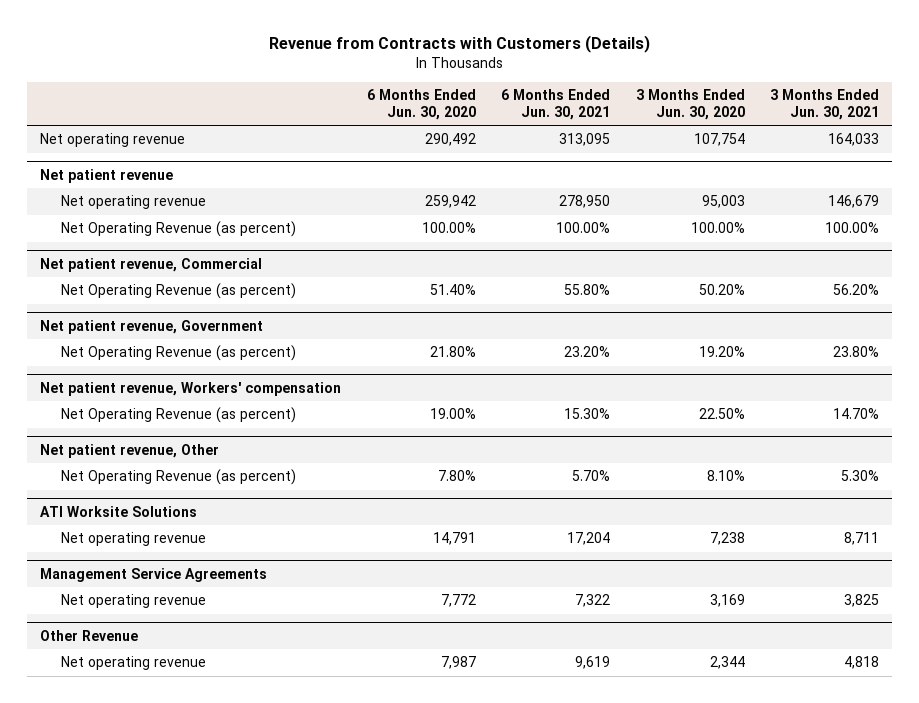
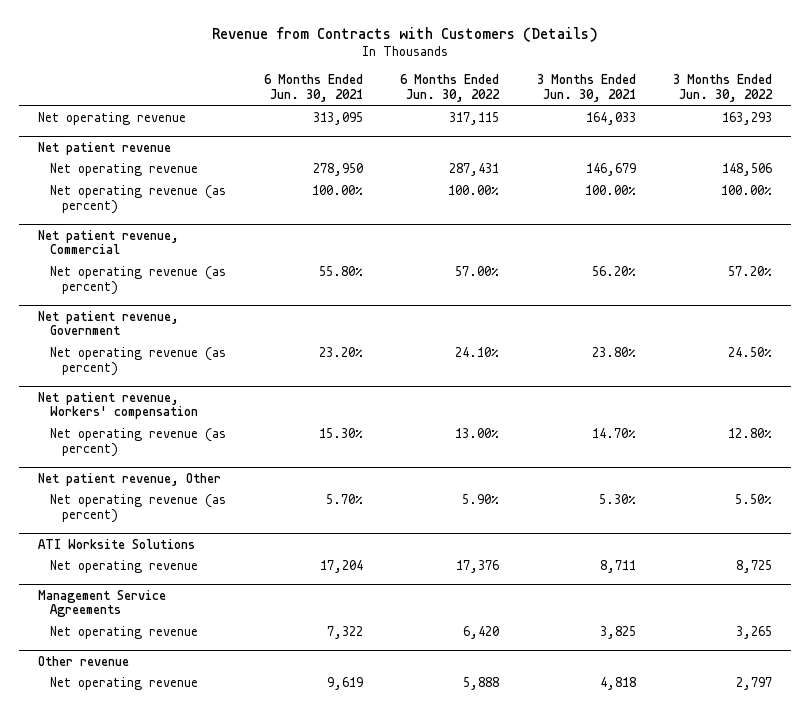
[366,89,476,121] 6 Months Ended Jun. 30, 2020 -> none
[635,89,745,121] 3 Months Ended Jun. 30, 2020 -> none
none -> [400,74,501,103] 6 Months Ended Jun. 30, 2022
none -> [673,74,774,103] 3 Months Ended Jun. 30, 2022
[61,221,297,238] Net Operating Revenue (as percent) -> [49,185,226,215] Net operating revenue (as percent)
[61,283,297,300] Net Operating Revenue (as percent) -> [49,266,226,296] Net operating revenue (as percent)
[61,345,297,362] Net Operating Revenue (as percent) -> [49,347,226,377] Net operating revenue (as percent)
[61,407,297,424] Net Operating Revenue (as percent) -> [49,428,226,458] Net operating revenue (as percent)
[61,469,297,486] Net Operating Revenue (as percent) -> [49,494,226,524] Net operating revenue (as percent)
[39,629,138,641] Other Revenue -> [37,655,129,666] Other revenue

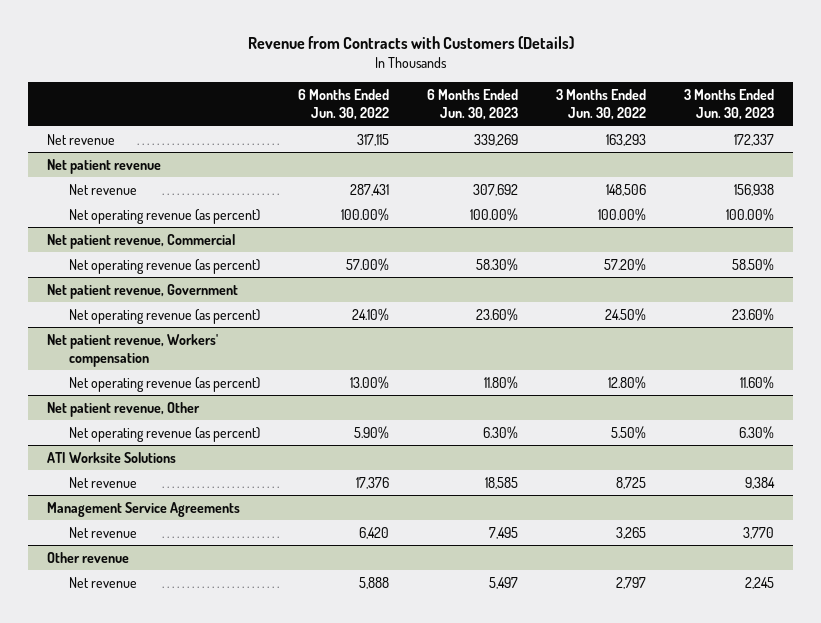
[263,74,363,103] 6 Months Ended Jun. 30, 2021 -> none
[536,74,636,103] 3 Months Ended Jun. 30, 2021 -> none
none -> [427,89,519,121] 6 Months Ended Jun. 30, 2023
none -> [684,89,775,121] 3 Months Ended Jun. 30, 2023
[37,112,186,126] Net operating revenue -> [46,133,115,145] Net revenue
[49,163,198,177] Net operating revenue -> [68,183,137,195] Net revenue
[49,560,198,574] Net operating revenue -> [68,476,137,488] Net revenue
[49,626,198,640] Net operating revenue -> [68,526,137,538] Net revenue
[49,677,198,691] Net operating revenue -> [68,576,137,588] Net revenue

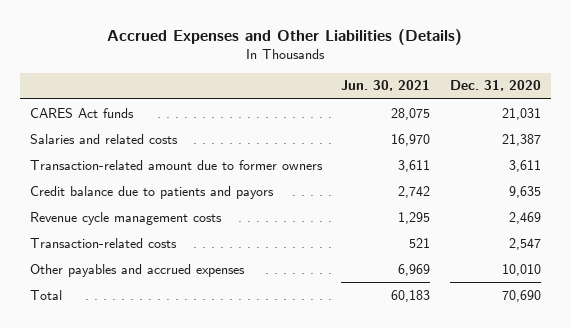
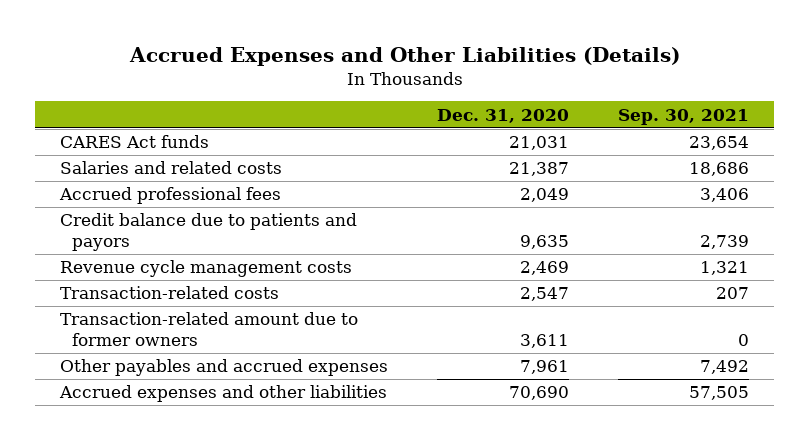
[341,80,431,92] Jun. 30, 2021 -> none
none -> [618,108,750,125] Sep. 30, 2021
none -> [59,187,282,205] Accrued professional fees
[30,159,324,170] Transaction-related amount due to former owners -> [60,312,359,347] Transaction-related amount due to former owners
[501,263,541,276] 10,010 -> [520,360,570,375] 7,961
[30,289,63,300] Total -> [59,385,388,403] Accrued expenses and other liabilities

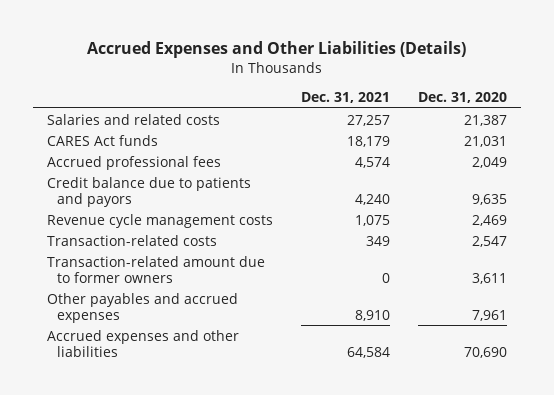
[618,108,750,125] Sep. 30, 2021 -> none
none -> [300,91,390,103] Dec. 31, 2021
[60,135,210,149] CARES Act funds -> [46,134,158,146] CARES Act funds

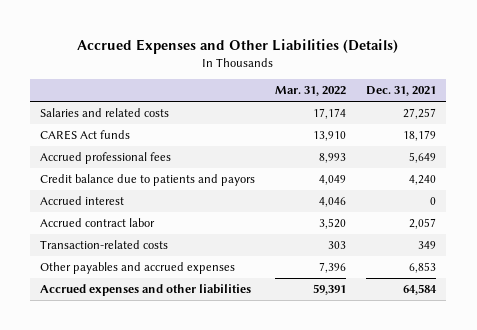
[418,91,508,103] Dec. 31, 2020 -> none
none -> [275,86,347,97] Mar. 31, 2022
[354,156,390,168] 4,574 -> [409,152,437,164] 5,649
[46,213,273,228] Revenue cycle management costs -> none
none -> [40,196,125,206] Accrued interest
none -> [40,218,156,228] Accrued contract labor
[46,255,265,283] Transaction-related amount due to former owners -> none
[354,309,390,321] 8,910 -> [409,262,437,274] 6,853

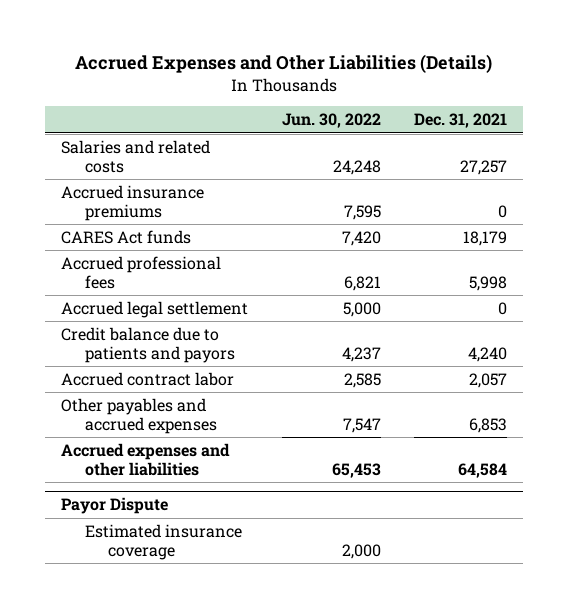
[275,86,347,97] Mar. 31, 2022 -> none
none -> [281,113,381,129] Jun. 30, 2022
none -> [61,184,205,221] Accrued insurance premiums
[409,152,437,164] 5,649 -> [468,275,507,291] 5,998
none -> [61,300,249,318] Accrued legal settlement
[40,196,125,206] Accrued interest -> none
[40,240,169,250] Transaction-related costs -> none
none -> [61,497,169,515] Payor Dispute
none -> [84,523,242,560] Estimated insurance coverage

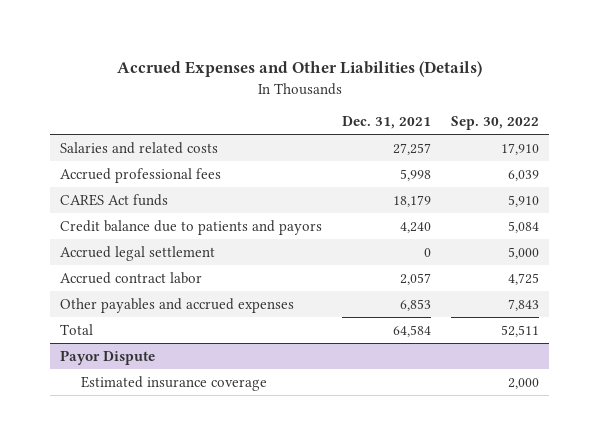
[281,113,381,129] Jun. 30, 2022 -> none
none -> [451,116,540,131] Sep. 30, 2022
[61,184,205,221] Accrued insurance premiums -> none
[61,229,192,244] CARES Act funds -> [60,193,169,206] CARES Act funds
[61,300,249,318] Accrued legal settlement -> [60,245,216,261] Accrued legal settlement
[61,442,231,476] Accrued expenses and other liabilities -> [60,323,94,335] Total

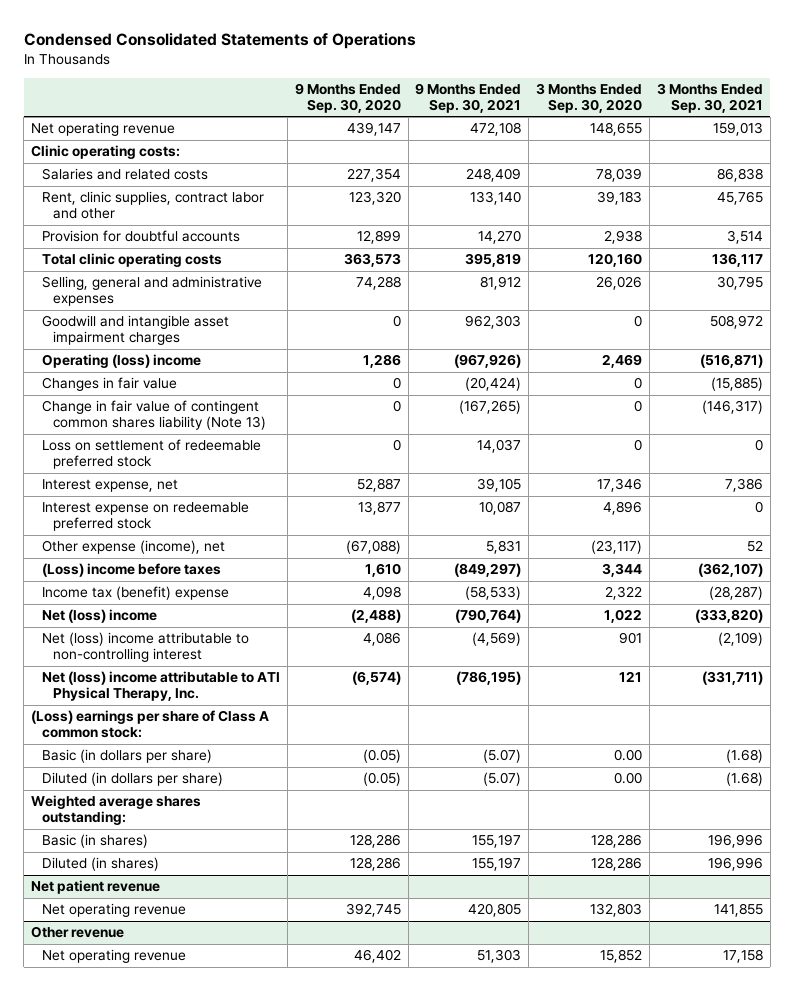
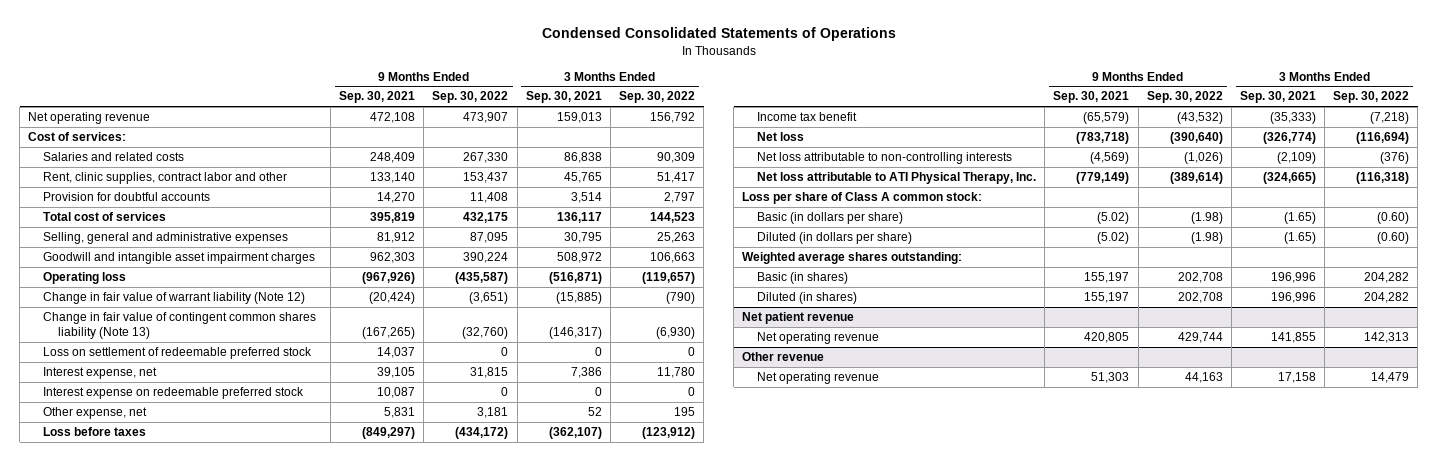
[294,83,401,114] 9 Months Ended Sep. 30, 2020 -> none
[536,83,643,114] 3 Months Ended Sep. 30, 2020 -> none
none -> [432,91,509,104] Sep. 30, 2022
none -> [618,91,695,104] Sep. 30, 2022
[31,145,181,160] Clinic operating costs: -> [28,132,127,142] Cost of services:
[42,253,223,268] Total clinic operating costs -> [42,212,166,222] Total cost of services
[42,354,202,369] Operating (loss) income -> [42,272,126,285] Operating loss
[42,377,178,392] Changes in fair value -> [42,292,305,305] Change in fair value of warrant liability (Note 12)
[42,540,226,555] Other expense (income), net -> [42,407,147,420] Other expense, net
[42,563,222,578] (Loss) income before taxes -> [42,427,146,437] Loss before taxes
[42,586,230,601] Income tax (benefit) expense -> [757,112,858,122] Income tax benefit
[465,586,522,601] (58,533) -> [1083,112,1130,125] (65,579)
[708,586,763,601] (28,287) -> [1269,112,1316,125] (35,333)
[42,609,158,624] Net (loss) income -> [757,132,805,142] Net loss
[455,609,522,624] (790,764) -> [1076,132,1130,145] (783,718)
[694,609,763,624] (333,820) -> [1262,132,1316,145] (326,774)
[42,632,250,663] Net (loss) income attributable to non-controlling interest -> [757,152,1013,165] Net loss attributable to non-controlling interests
[42,671,281,702] Net (loss) income attributable to ATI Physical Therapy, Inc. -> [757,172,1037,185] Net loss attributable to ATI Physical Therapy, Inc.
[456,671,522,686] (786,195) -> [1076,172,1130,185] (779,149)
[701,671,763,686] (331,711) -> [1262,172,1316,185] (324,665)
[31,710,270,739] (Loss) earnings per share of Class A common stock: -> [742,192,983,205] Loss per share of Class A common stock:
[483,749,522,764] (5.07) -> [1097,212,1130,225] (5.02)
[725,749,763,764] (1.68) -> [1283,212,1316,225] (1.65)
[483,772,522,787] (5.07) -> [1097,232,1130,245] (5.02)
[725,772,763,787] (1.68) -> [1283,232,1316,245] (1.65)

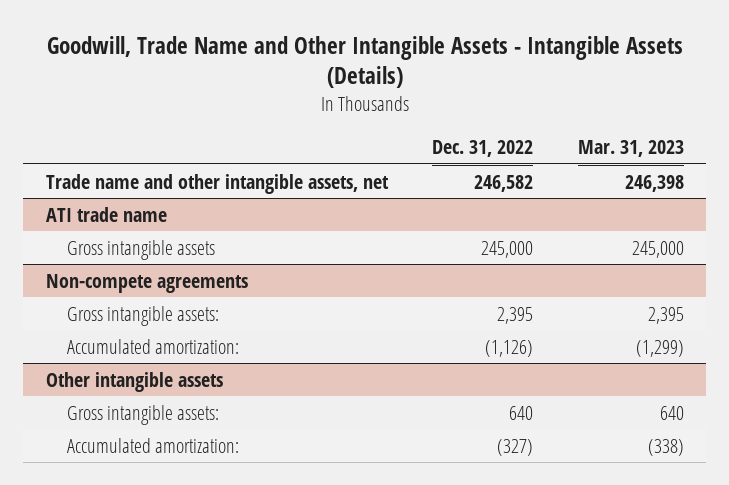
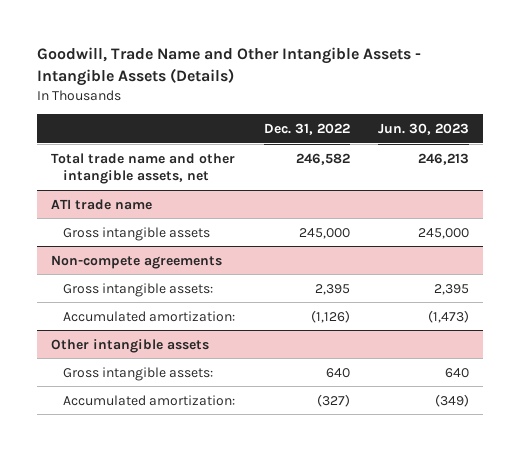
[577,140,684,158] Mar. 31, 2023 -> none
none -> [377,122,469,135] Jun. 30, 2023
[45,173,389,194] Trade name and other intangible assets, net -> [51,152,236,184] Total trade name and other intangible assets, net

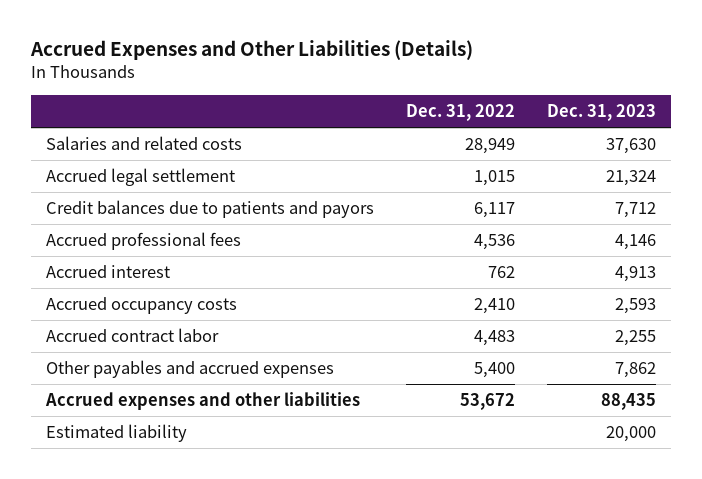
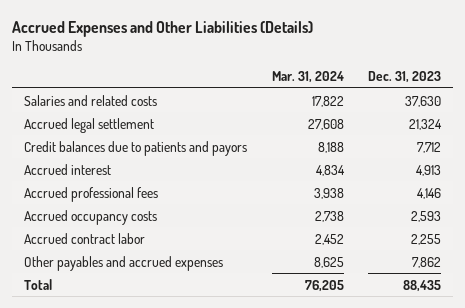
[405,104,515,122] Dec. 31, 2022 -> none
none -> [271,70,344,83] Mar. 31, 2024
[46,232,242,251] Accrued professional fees -> [24,186,159,202] Accrued professional fees
[46,424,188,443] Estimated liability -> none
[45,392,361,411] Accrued expenses and other liabilities -> [24,278,53,290] Total

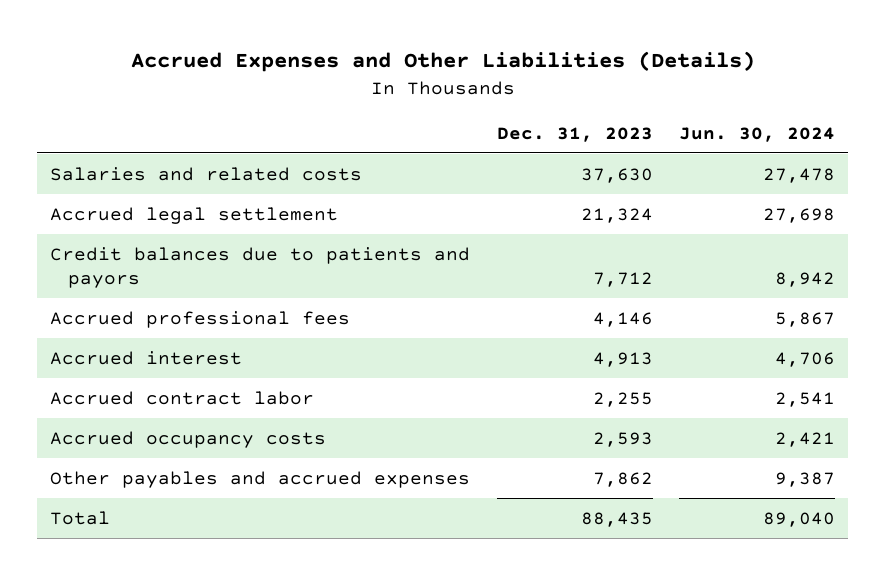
[271,70,344,83] Mar. 31, 2024 -> none
none -> [678,126,835,142] Jun. 30, 2024
[24,163,112,175] Accrued interest -> [50,350,243,365] Accrued interest
[24,209,158,225] Accrued occupancy costs -> [50,430,327,448] Accrued occupancy costs

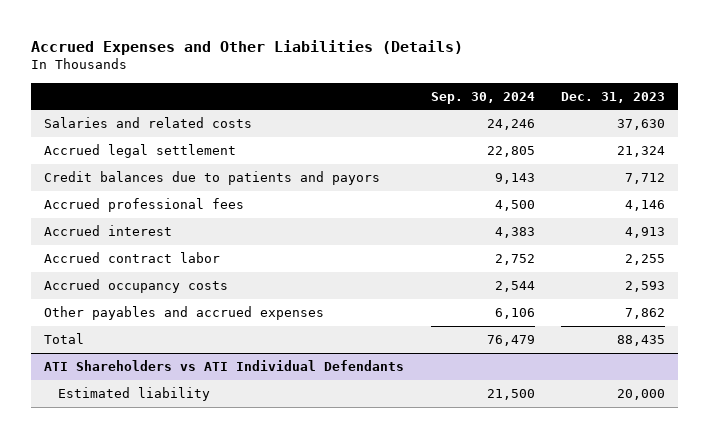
[678,126,835,142] Jun. 30, 2024 -> none
none -> [430,91,535,104] Sep. 30, 2024
none -> [44,360,405,372] ATI Shareholders vs ATI Individual Defendants
none -> [58,387,211,402] Estimated liability

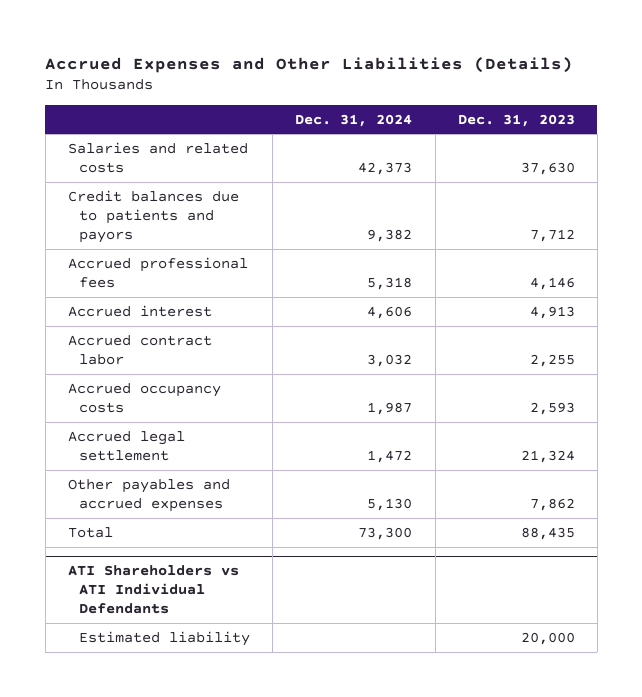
[430,91,535,104] Sep. 30, 2024 -> none
none -> [295,113,413,127] Dec. 31, 2024
[44,144,237,159] Accrued legal settlement -> [67,430,185,461] Accrued legal settlement

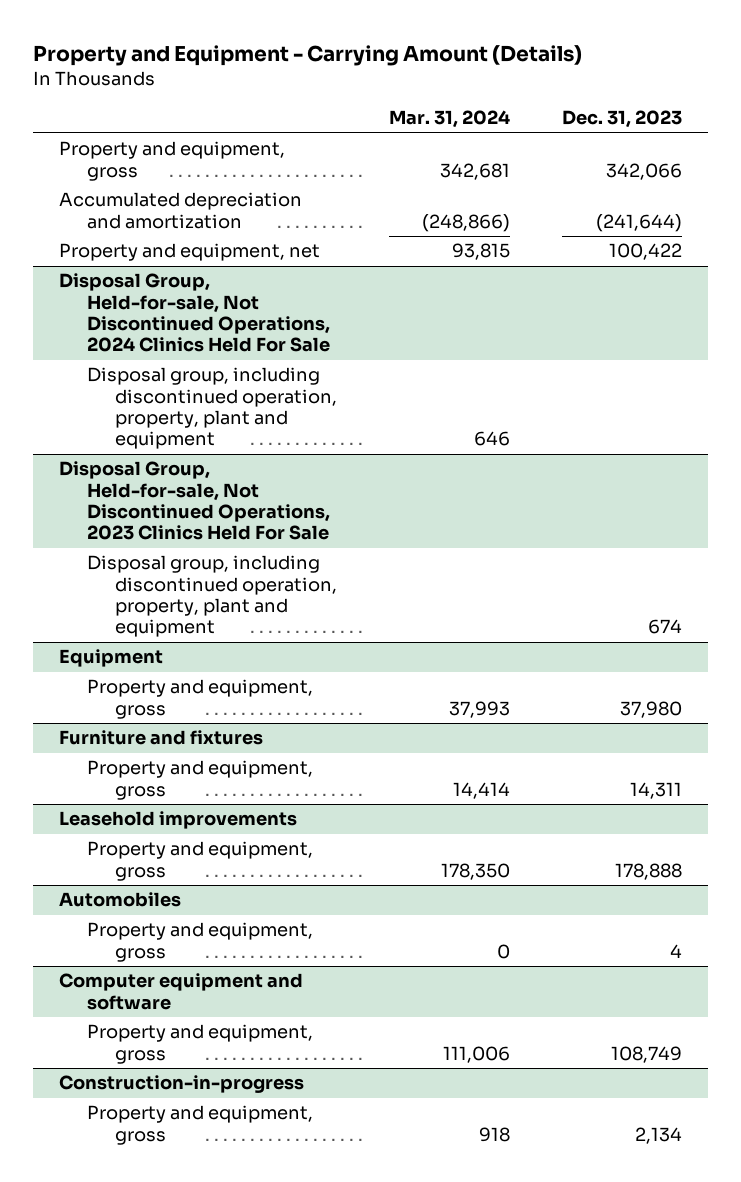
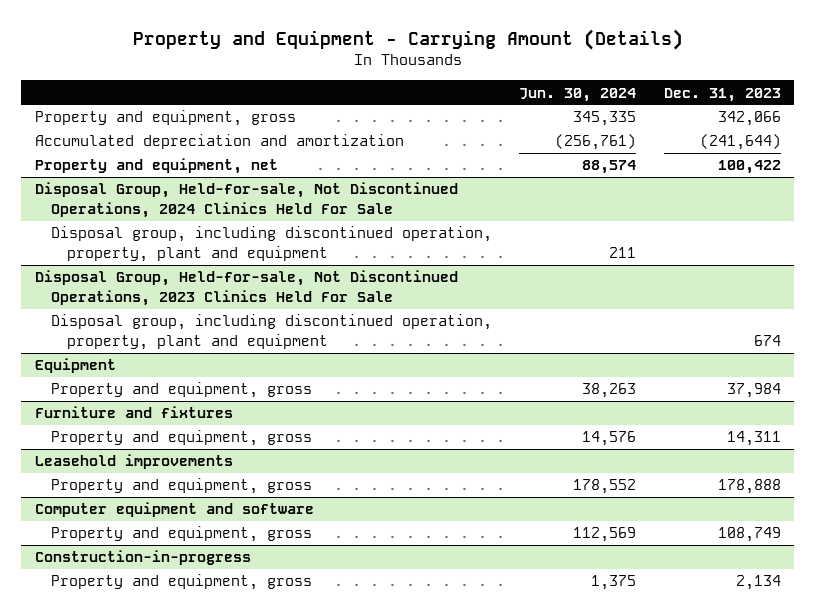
[388,110,510,129] Mar. 31, 2024 -> none
none -> [519,87,637,102] Jun. 30, 2024
[619,700,682,718] 37,980 -> [726,383,781,399] 37,984
[58,892,181,908] Automobiles -> none
[86,922,313,962] Property and equipment, gross -> none

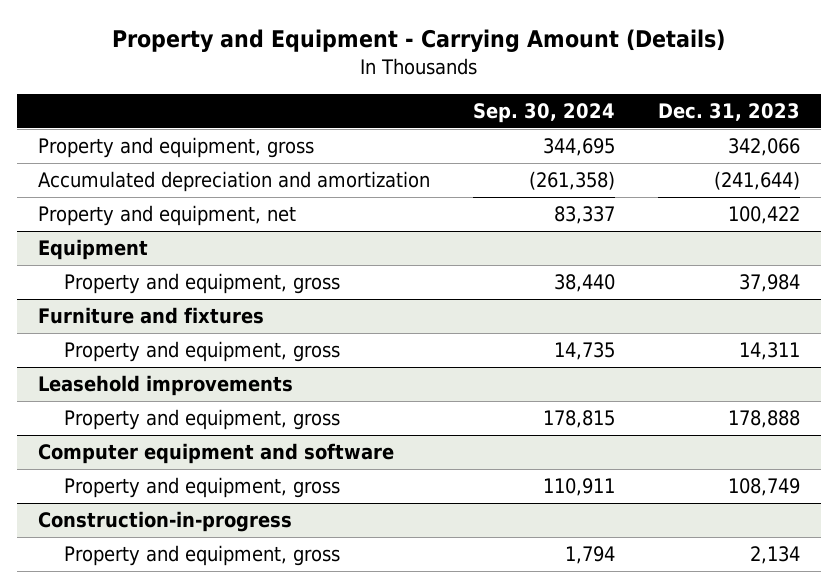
[519,87,637,102] Jun. 30, 2024 -> none
none -> [472,103,615,124] Sep. 30, 2024
[34,182,458,219] Disposal Group, Held-for-sale, Not Discontinued Operations, 2024 Clinics Held For Sale -> none
[50,226,492,263] Disposal group, including discontinued operation, property, plant and equipment -> none
[34,270,458,307] Disposal Group, Held-for-sale, Not Discontinued Operations, 2023 Clinics Held For Sale -> none
[50,314,492,351] Disposal group, including discontinued operation, property, plant and equipment -> none

